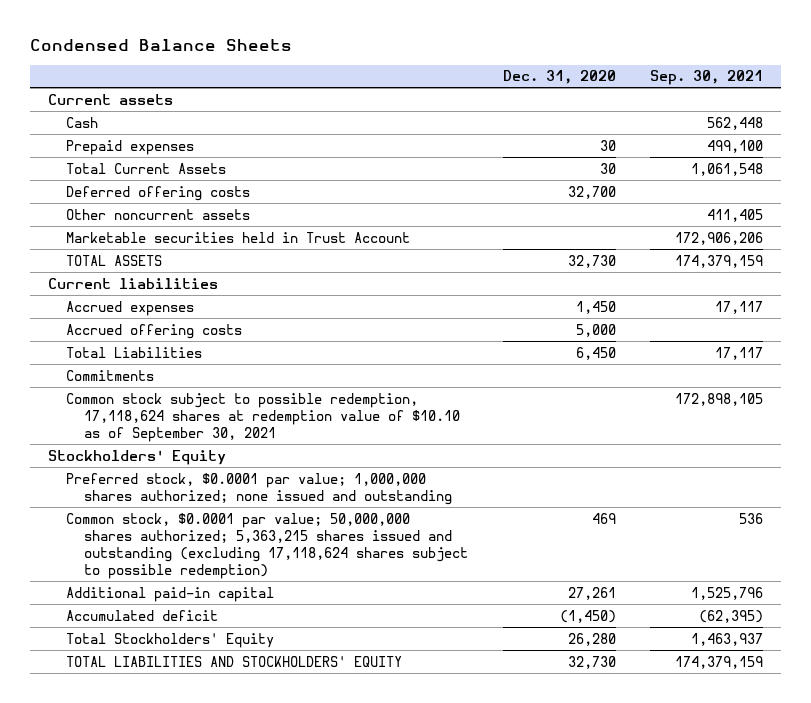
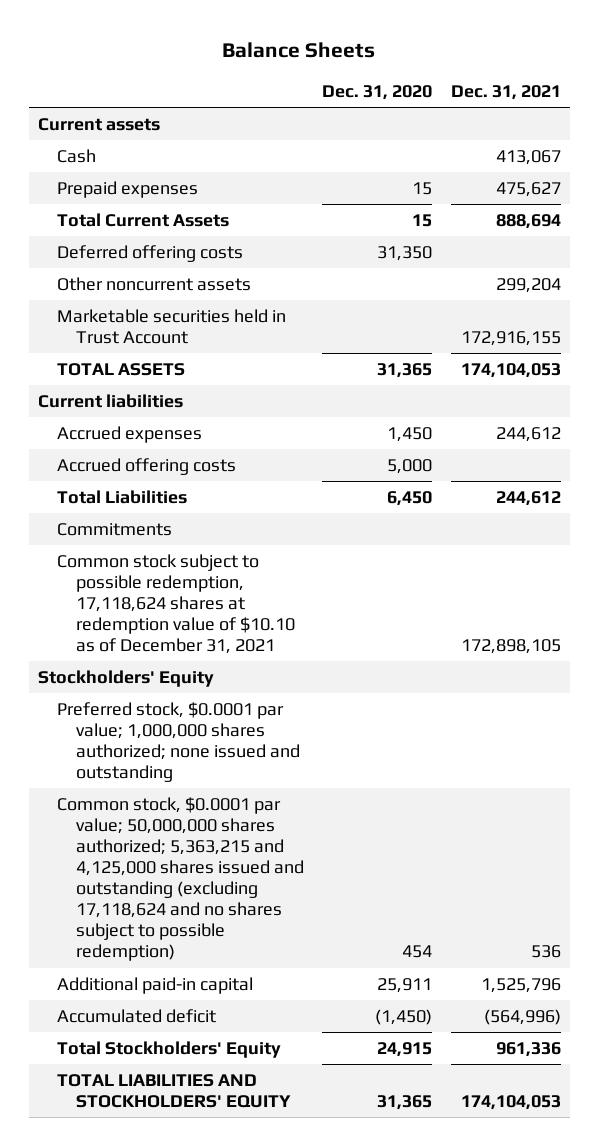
[30,39,293,52] Condensed Balance Sheets -> [222,41,376,58] Balance Sheets
[650,70,764,86] Sep. 30, 2021 -> none
none -> [450,84,561,100] Dec. 31, 2021
[599,139,616,151] 30 -> [412,182,433,196] 15
[599,162,616,174] 30 -> [412,214,433,228] 15
[567,185,616,199] 32,700 -> [377,246,433,262] 31,350
[567,254,616,268] 32,730 -> [377,363,433,379] 31,365
[65,392,461,442] Common stock subject to possible redemption, 17,118,624 shares at redemption value of $10.10 as of September 30, 2021 -> [56,554,295,655] Common stock subject to possible redemption, 17,118,624 shares at redemption value of $10.10 as of December 31, 2021
[65,512,469,580] Common stock, $0.0001 par value; 50,000,000 shares authorized; 5,363,215 shares issued and outstanding (excluding 17,118,624 shares subject to possible redemption) -> [56,797,304,962] Common stock, $0.0001 par value; 50,000,000 shares authorized; 5,363,215 and 4,125,000 shares issued and outstanding (excluding 17,118,624 and no shares subject to possible redemption)
[591,512,616,524] 469 -> [402,945,433,959] 454
[567,586,616,600] 27,261 -> [377,978,433,994] 25,911
[567,632,616,646] 26,280 -> [377,1042,433,1058] 24,915
[567,655,616,669] 32,730 -> [377,1095,433,1111] 31,365

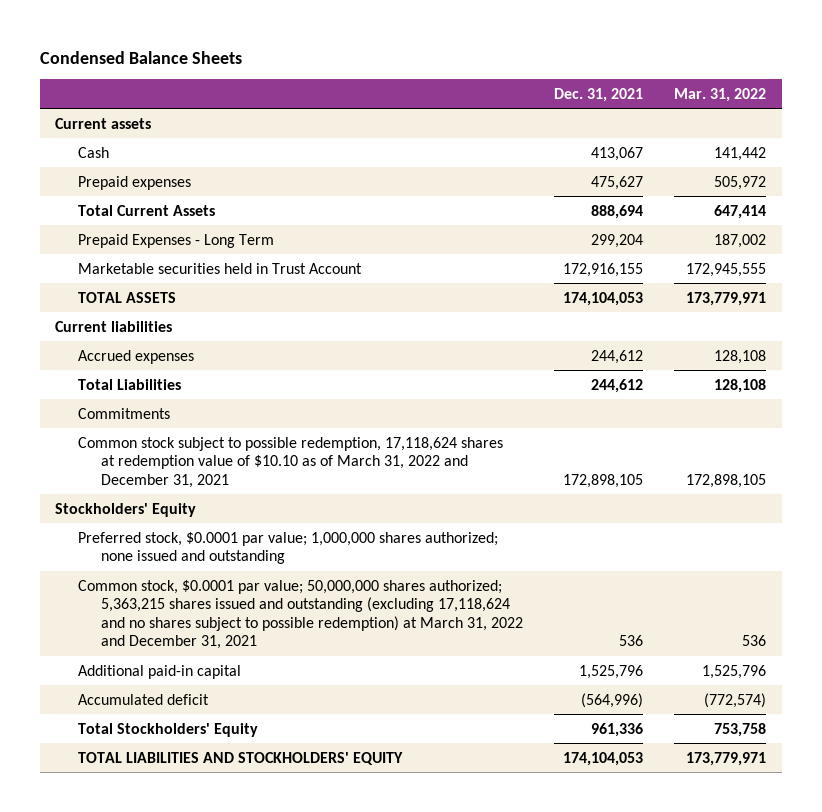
[222,41,376,58] Balance Sheets -> [39,50,242,64] Condensed Balance Sheets
[322,84,433,100] Dec. 31, 2020 -> none
none -> [674,87,767,102] Mar. 31, 2022
[56,245,243,263] Deferred offering costs -> none
[56,277,251,292] Other noncurrent assets -> [78,233,275,248] Prepaid Expenses - Long Term
[56,458,236,476] Accrued offering costs -> none
[56,554,295,655] Common stock subject to possible redemption, 17,118,624 shares at redemption value of $10.10 as of December 31, 2021 -> [78,436,504,488] Common stock subject to possible redemption, 17,118,624 shares at redemption value of $10.10 as of March 31, 2022 and December 31, 2021
[56,797,304,962] Common stock, $0.0001 par value; 50,000,000 shares authorized; 5,363,215 and 4,125,000 shares issued and outstanding (excluding 17,118,624 and no shares subject to possible redemption) -> [78,579,524,650] Common stock, $0.0001 par value; 50,000,000 shares authorized; 5,363,215 shares issued and outstanding (excluding 17,118,624 and no shares subject to possible redemption) at March 31, 2022 and December 31, 2021

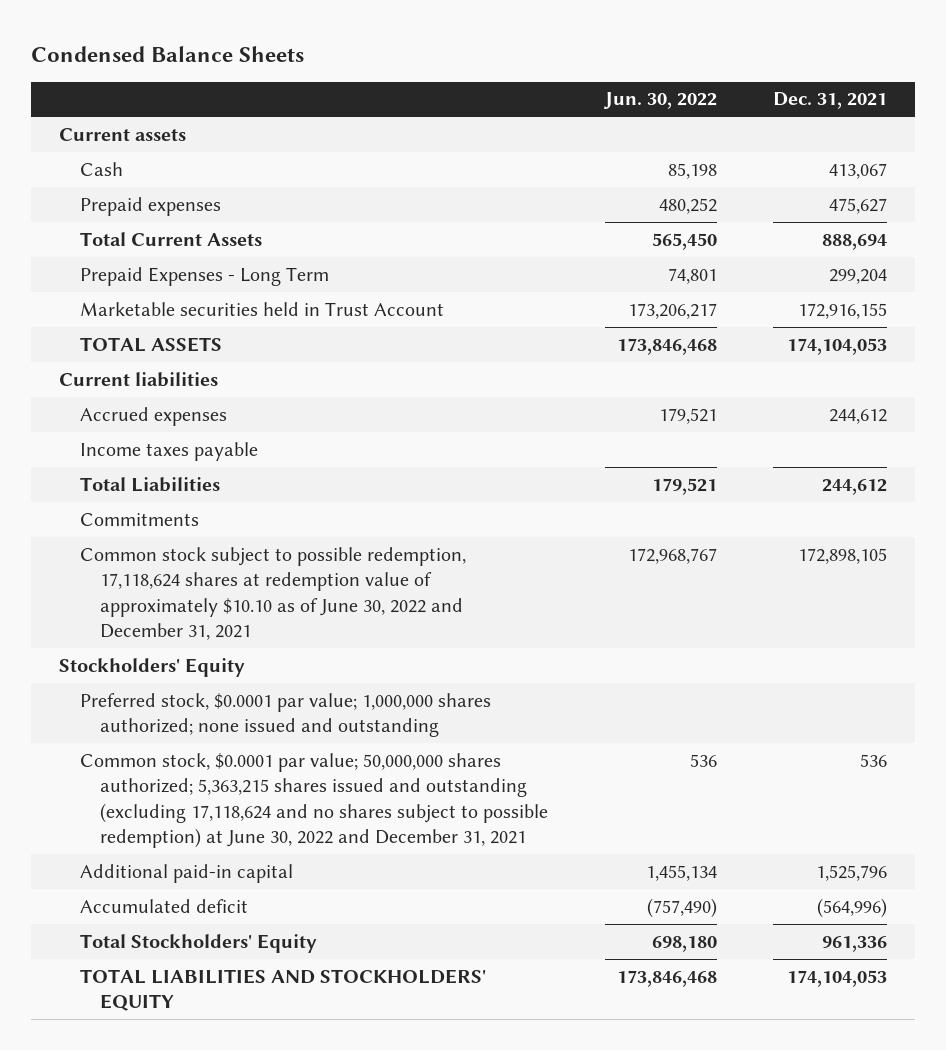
[674,87,767,102] Mar. 31, 2022 -> none
none -> [602,92,717,110] Jun. 30, 2022
none -> [79,441,258,461] Income taxes payable
[78,436,504,488] Common stock subject to possible redemption, 17,118,624 shares at redemption value of $10.10 as of March 31, 2022 and December 31, 2021 -> [79,546,466,641] Common stock subject to possible redemption, 17,118,624 shares at redemption value of approximately $10.10 as of June 30, 2022 and December 31, 2021
[78,579,524,650] Common stock, $0.0001 par value; 50,000,000 shares authorized; 5,363,215 shares issued and outstanding (excluding 17,118,624 and no shares subject to possible redemption) at March 31, 2022 and December 31, 2021 -> [79,752,549,849] Common stock, $0.0001 par value; 50,000,000 shares authorized; 5,363,215 shares issued and outstanding (excluding 17,118,624 and no shares subject to possible redemption) at June 30, 2022 and December 31, 2021

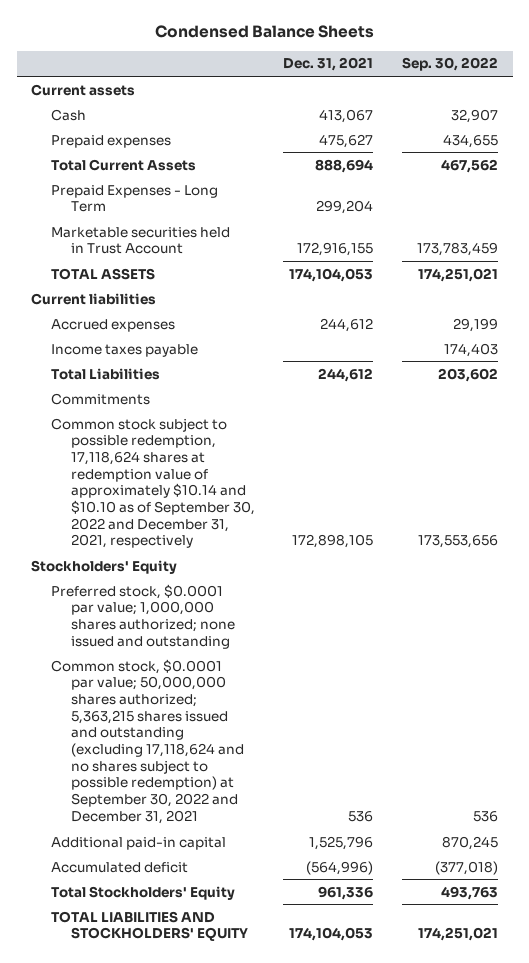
[602,92,717,110] Jun. 30, 2022 -> none
none -> [402,57,499,72] Sep. 30, 2022
[79,546,466,641] Common stock subject to possible redemption, 17,118,624 shares at redemption value of approximately $10.10 as of June 30, 2022 and December 31, 2021 -> [50,417,255,549] Common stock subject to possible redemption, 17,118,624 shares at redemption value of approximately $10.14 and $10.10 as of September 30, 2022 and December 31, 2021, respectively
[79,752,549,849] Common stock, $0.0001 par value; 50,000,000 shares authorized; 5,363,215 shares issued and outstanding (excluding 17,118,624 and no shares subject to possible redemption) at June 30, 2022 and December 31, 2021 -> [50,658,244,824] Common stock, $0.0001 par value; 50,000,000 shares authorized; 5,363,215 shares issued and outstanding (excluding 17,118,624 and no shares subject to possible redemption) at September 30, 2022 and December 31, 2021

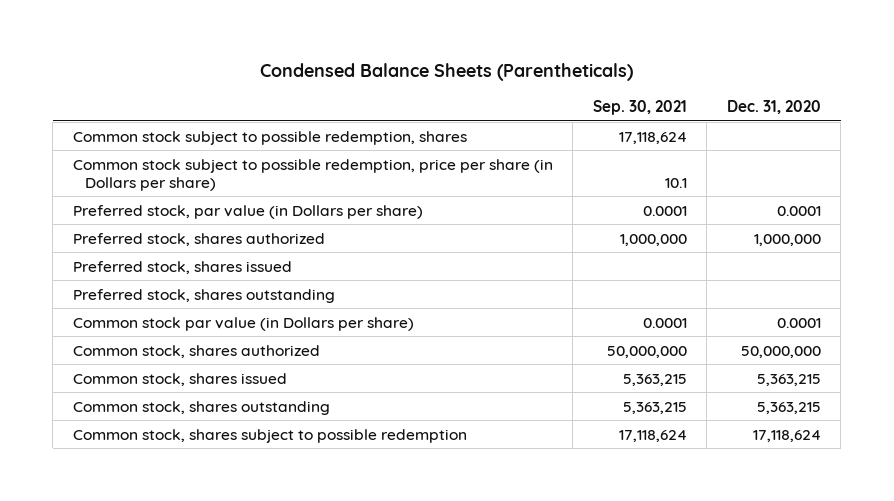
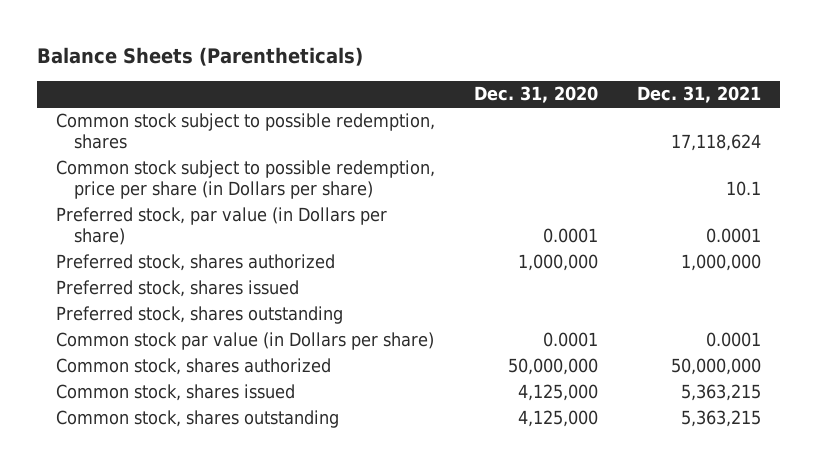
[259,62,633,81] Condensed Balance Sheets (Parentheticals) -> [36,47,363,67] Balance Sheets (Parentheticals)
[592,100,687,116] Sep. 30, 2021 -> none
none -> [636,86,761,104] Dec. 31, 2021
[72,428,467,443] Common stock, shares subject to possible redemption -> none
[756,373,821,386] 5,363,215 -> [517,384,598,402] 4,125,000
[756,401,821,414] 5,363,215 -> [517,410,598,428] 4,125,000

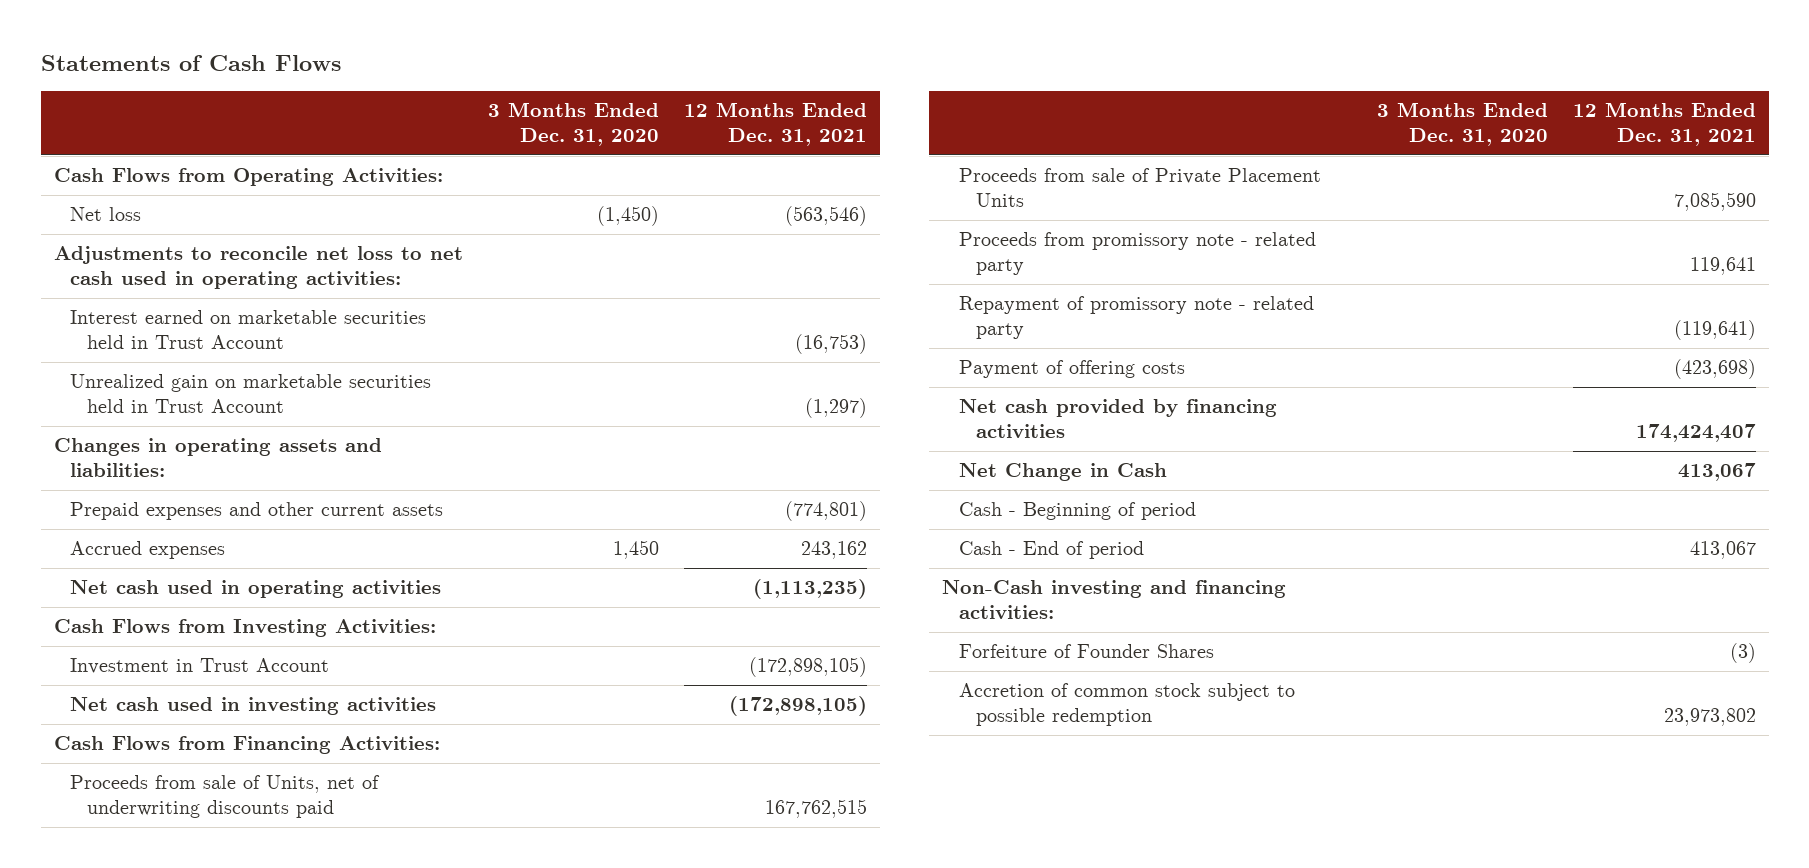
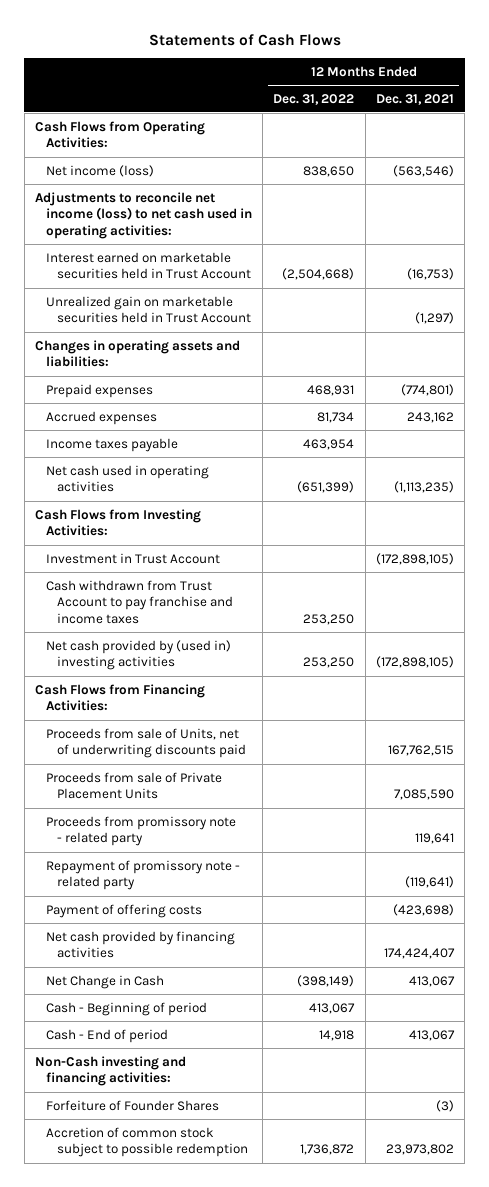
[487,102,659,146] 3 Months Ended Dec. 31, 2020 -> none
none -> [273,93,355,105] Dec. 31, 2022
[70,207,142,222] Net loss -> [45,164,154,177] Net income (loss)
[53,246,463,289] Adjustments to reconcile net loss to net cash used in operating activities: -> [35,191,252,240] Adjustments to reconcile net income (loss) to net cash used in operating activities:
[70,502,444,521] Prepaid expenses and other current assets -> [45,383,153,398] Prepaid expenses
none -> [45,437,178,452] Income taxes payable
none -> [45,579,233,625] Cash withdrawn from Trust Account to pay franchise and income taxes
[70,697,437,716] Net cash used in investing activities -> [45,639,231,671] Net cash provided by (used in) investing activities

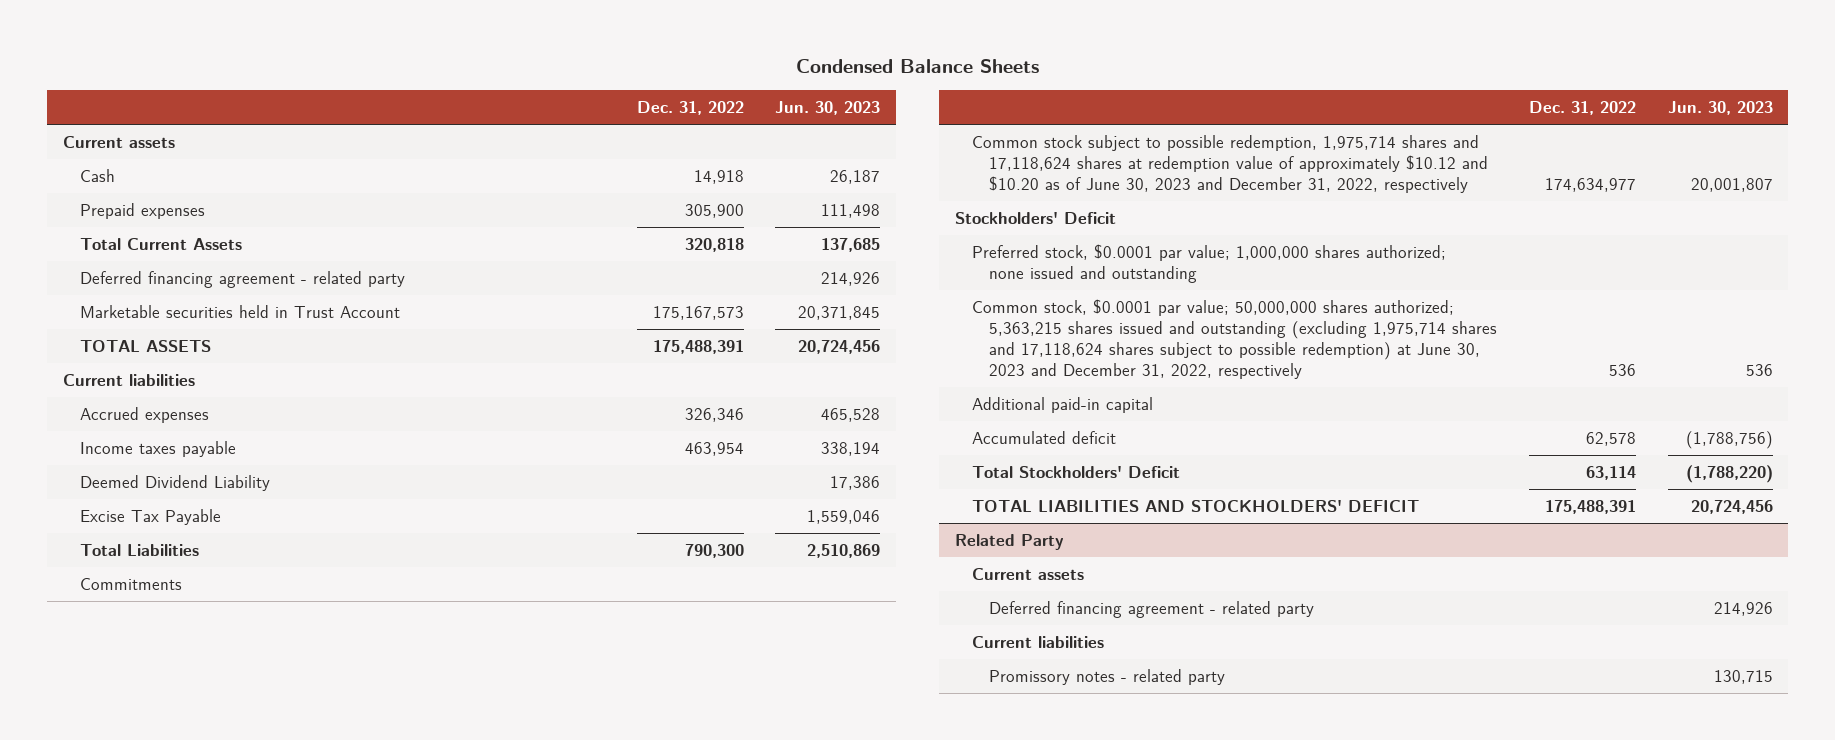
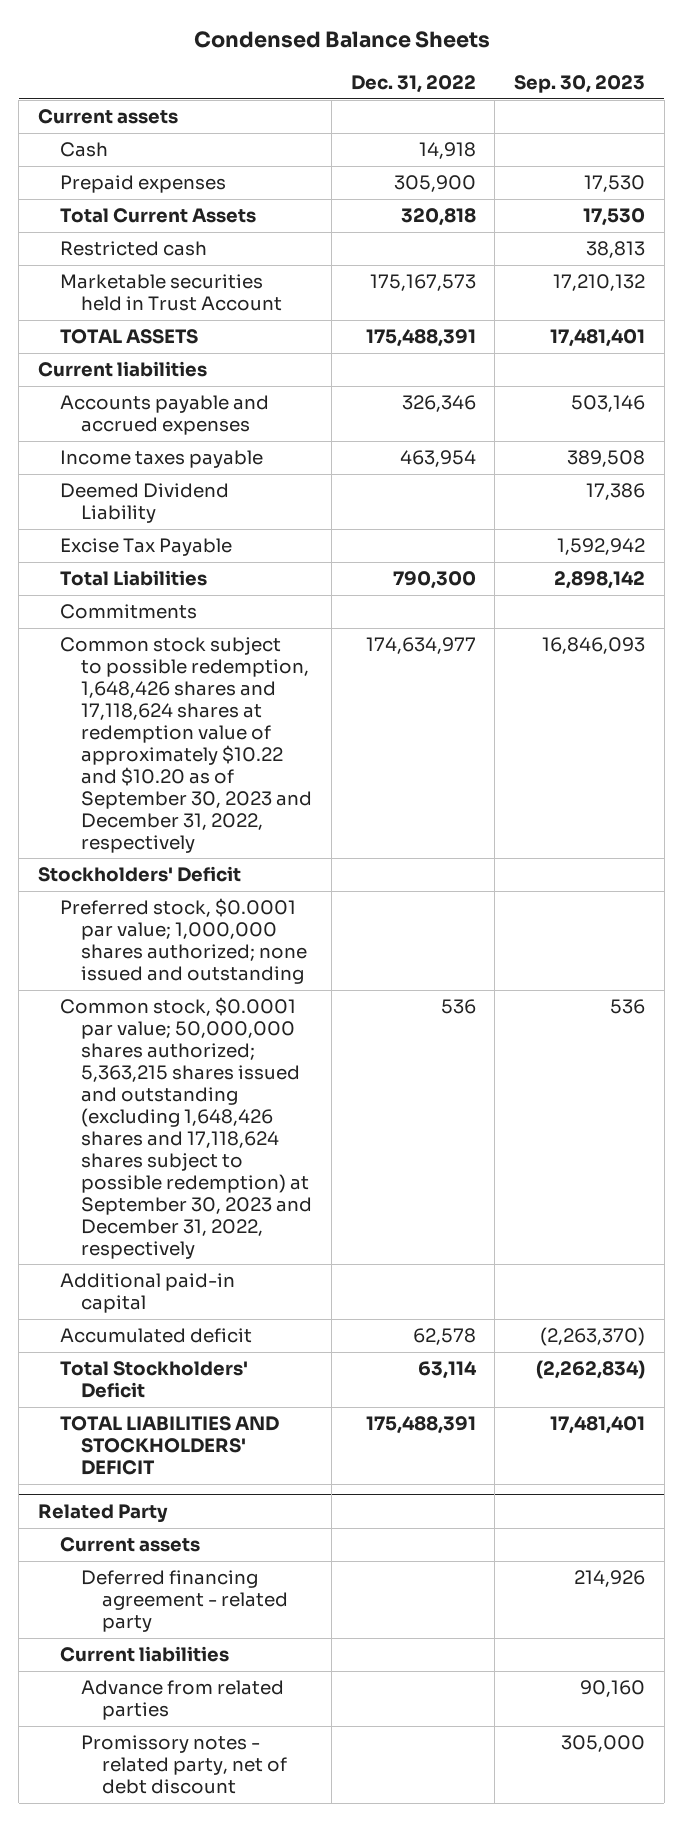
[775,101,881,116] Jun. 30, 2023 -> none
none -> [514,75,646,94] Sep. 30, 2023
[79,271,405,289] Deferred financing agreement - related party -> none
none -> [59,241,207,257] Restricted cash
[79,407,209,424] Accrued expenses -> [59,395,269,436] Accounts payable and accrued expenses
[971,135,1489,193] Common stock subject to possible redemption, 1,975,714 shares and 17,118,624 shares at redemption value of approximately $10.12 and $10.20 as of June 30, 2023 and December 31, 2022, respectively -> [59,637,313,853] Common stock subject to possible redemption, 1,648,426 shares and 17,118,624 shares at redemption value of approximately $10.22 and $10.20 as of September 30, 2023 and December 31, 2022, respectively
[971,299,1498,379] Common stock, $0.0001 par value; 50,000,000 shares authorized; 5,363,215 shares issued and outstanding (excluding 1,975,714 shares and 17,118,624 shares subject to possible redemption) at June 30, 2023 and December 31, 2022, respectively -> [59,997,313,1259] Common stock, $0.0001 par value; 50,000,000 shares authorized; 5,363,215 shares issued and outstanding (excluding 1,648,426 shares and 17,118,624 shares subject to possible redemption) at September 30, 2023 and December 31, 2022, respectively
none -> [81,1680,285,1721] Advance from related parties
[989,669,1226,686] Promissory notes - related party -> [81,1735,288,1795] Promissory notes - related party, net of debt discount

